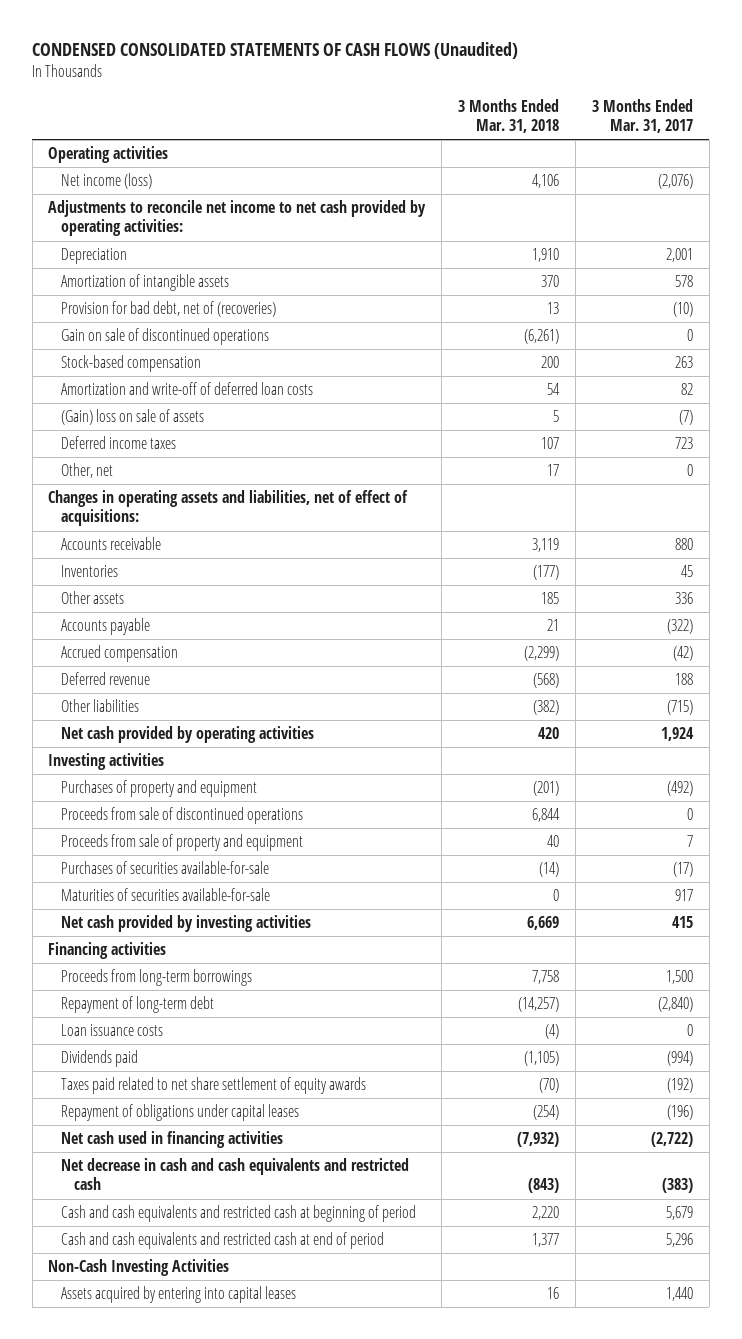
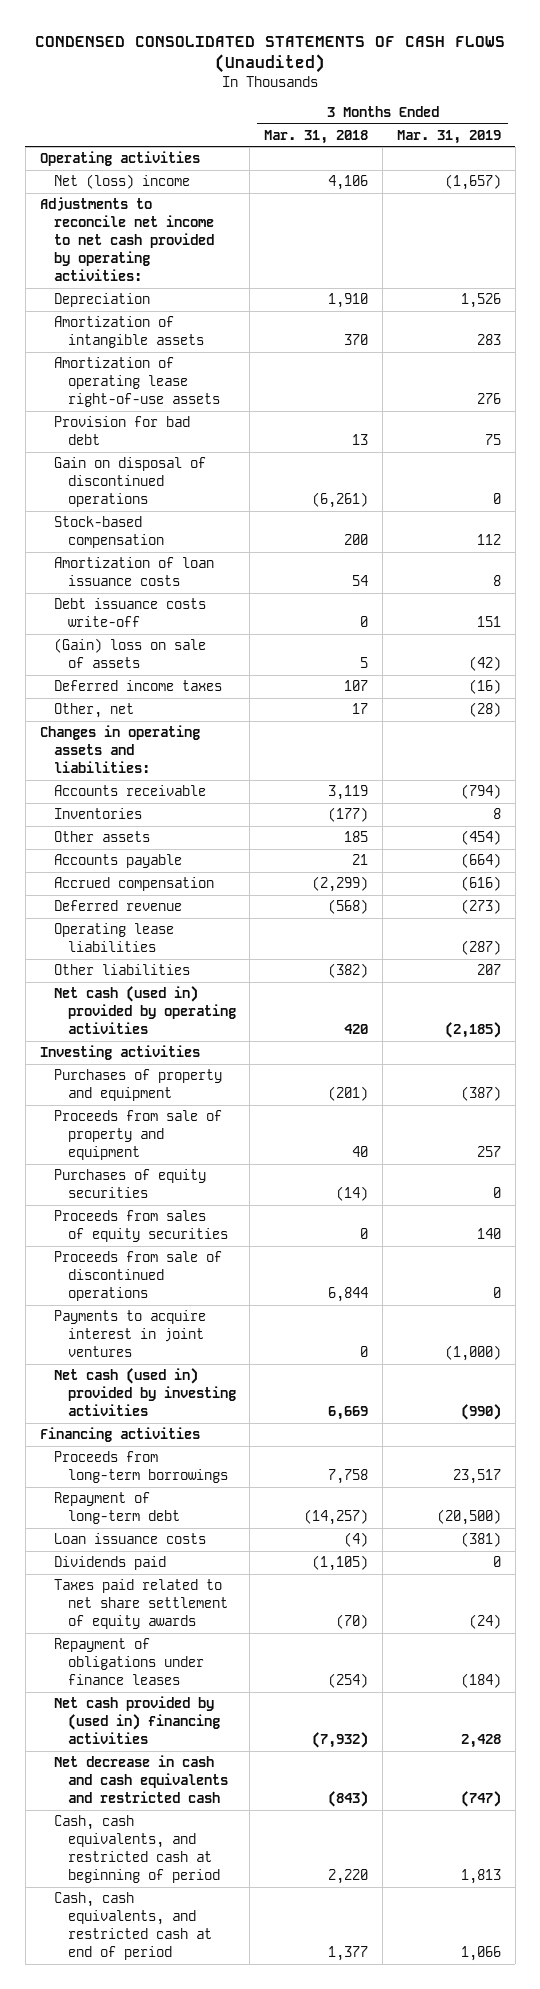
[592,98,694,134] 3 Months Ended Mar. 31, 2017 -> none
none -> [396,129,501,144] Mar. 31, 2019
[61,173,153,190] Net income (loss) -> [53,174,190,190] Net (loss) income
none -> [53,357,220,408] Amortization of operating lease right-of-use assets
[61,301,277,318] Provision for bad debt, net of (recoveries) -> [53,416,190,446] Provision for bad debt
[61,328,270,346] Gain on sale of discontinued operations -> [53,457,206,508] Gain on disposal of discontinued operations
[61,382,314,396] Amortization and write-off of deferred loan costs -> [53,557,214,587] Amortization of loan issuance costs
none -> [53,598,206,628] Debt issuance costs write-off
[48,490,409,527] Changes in operating assets and liabilities, net of effect of acquisitions: -> [39,725,200,774] Changes in operating assets and liabilities:
none -> [53,923,174,953] Operating lease liabilities
[61,726,315,744] Net cash provided by operating activities -> [53,986,236,1035] Net cash (used in) provided by operating activities
[61,861,270,875] Purchases of securities available-for-sale -> [53,1169,206,1199] Purchases of equity securities
[61,888,271,902] Maturities of securities available-for-sale -> [53,1210,228,1243] Proceeds from sales of equity securities
[61,807,304,825] Proceeds from sale of discontinued operations -> [53,1251,222,1302] Proceeds from sale of discontinued operations
none -> [53,1310,206,1358] Payments to acquire interest in joint ventures
[61,915,312,933] Net cash provided by investing activities -> [53,1368,236,1417] Net cash (used in) provided by investing activities
[61,1104,300,1122] Repayment of obligations under capital leases -> [53,1638,204,1686] Repayment of obligations under finance leases
[61,1131,284,1149] Net cash used in financing activities -> [53,1696,220,1745] Net cash provided by (used in) financing activities
[48,1259,230,1277] Non-Cash Investing Activities -> none
[61,1286,297,1304] Assets acquired by entering into capital leases -> none
[61,1205,417,1223] Cash and cash equivalents and restricted cash at beginning of period -> [53,1815,220,1884] Cash, cash equivalents, and restricted cash at beginning of period
[61,1232,385,1250] Cash and cash equivalents and restricted cash at end of period -> [53,1892,212,1961] Cash, cash equivalents, and restricted cash at end of period

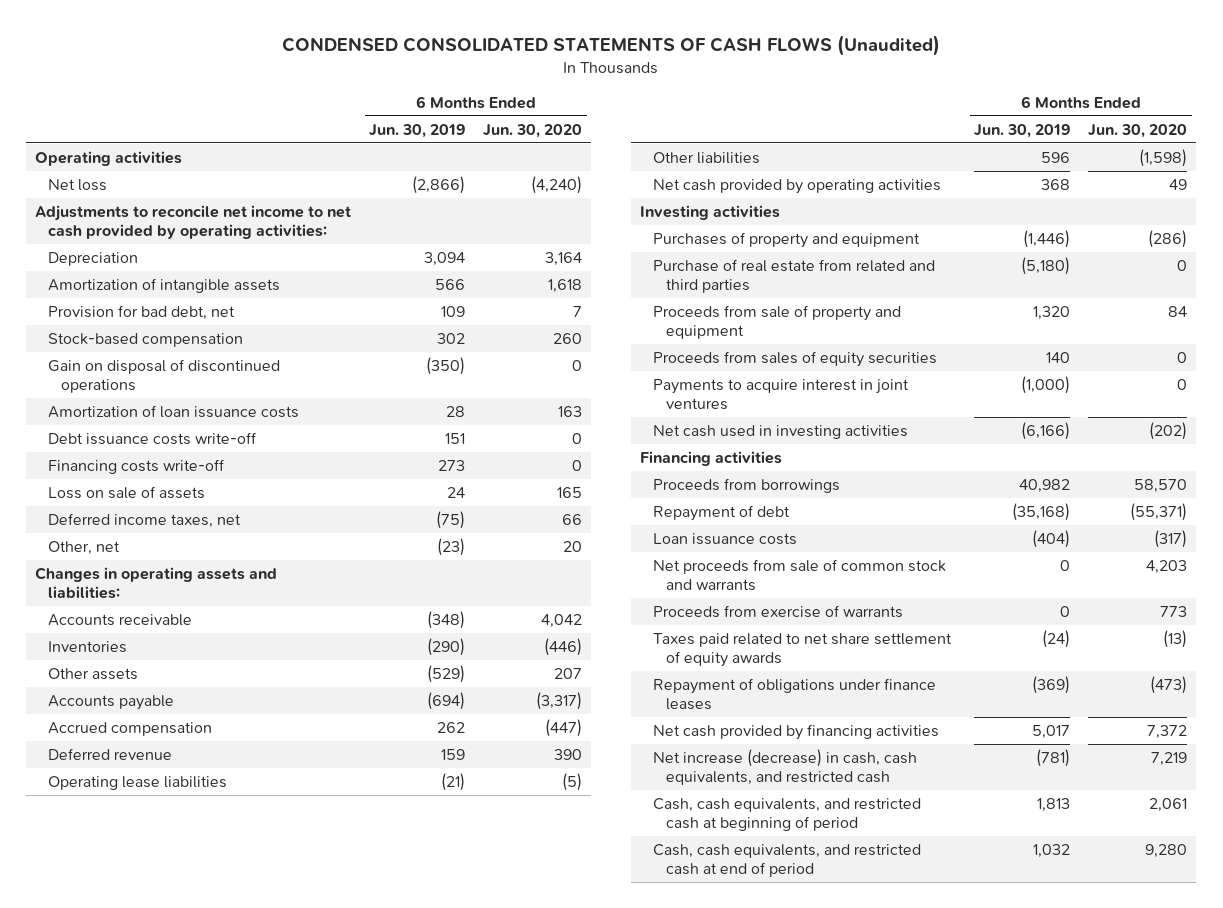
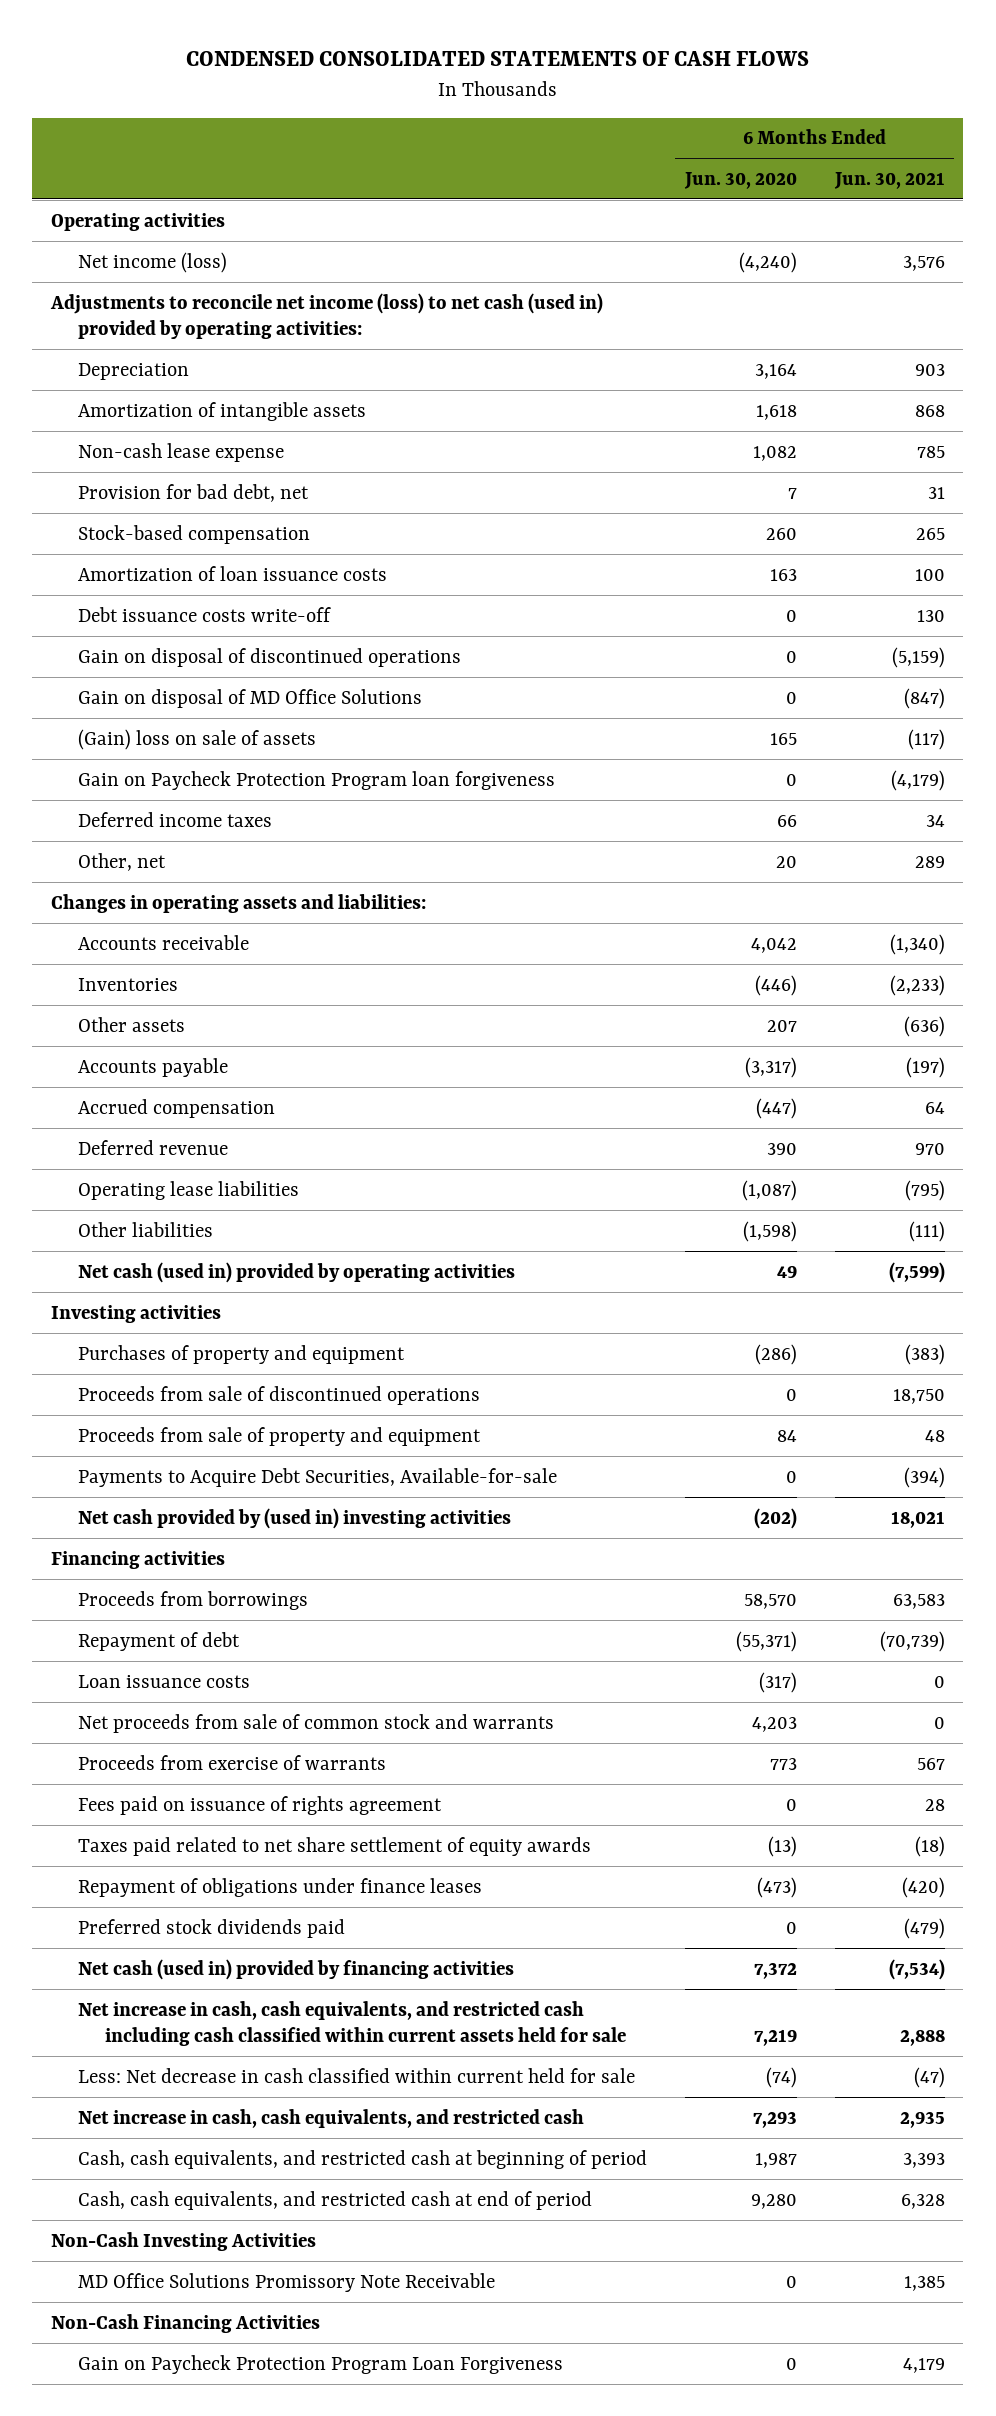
[282,35,941,57] CONDENSED CONSOLIDATED STATEMENTS OF CASH FLOWS (Unaudited) -> [185,51,809,67] CONDENSED CONSOLIDATED STATEMENTS OF CASH FLOWS
[369,123,466,138] Jun. 30, 2019 -> none
none -> [833,171,945,189] Jun. 30, 2021
[48,178,108,191] Net loss -> [78,251,228,273] Net income (loss)
[35,204,352,239] Adjustments to reconcile net income to net cash provided by operating activities: -> [50,292,604,339] Adjustments to reconcile net income (loss) to net cash (used in) provided by operating activities:
none -> [78,442,285,462] Non-cash lease expense
[48,458,226,474] Financing costs write-off -> none
[48,358,281,393] Gain on disposal of discontinued operations -> [78,647,462,667] Gain on disposal of discontinued operations
none -> [78,688,423,708] Gain on disposal of MD Office Solutions
[48,485,206,499] Loss on sale of assets -> [78,728,317,750] (Gain) loss on sale of assets
none -> [78,770,556,790] Gain on Paycheck Protection Program loan forgiveness
[48,512,242,528] Deferred income taxes, net -> [78,811,273,827] Deferred income taxes
[562,772,583,791] (5) -> [741,1179,797,1201] (1,087)
[653,178,942,194] Net cash provided by operating activities -> [78,1261,516,1283] Net cash (used in) provided by operating activities
[653,258,936,293] Purchase of real estate from related and third parties -> none
none -> [78,1385,481,1405] Proceeds from sale of discontinued operations
[653,350,938,367] Proceeds from sales of equity securities -> none
[653,378,910,410] Payments to acquire interest in joint ventures -> none
none -> [78,1467,558,1487] Payments to Acquire Debt Securities, Available-for-sale
[653,424,909,439] Net cash used in investing activities -> [78,1507,512,1529] Net cash provided by (used in) investing activities
none -> [78,1795,443,1815] Fees paid on issuance of rights agreement
none -> [78,1918,346,1938] Preferred stock dividends paid
[653,723,940,740] Net cash provided by financing activities -> [78,1958,515,1980] Net cash (used in) provided by financing activities
none -> [78,2000,626,2046] Net increase in cash, cash equivalents, and restricted cash including cash classified within current assets held for sale
none -> [78,2067,636,2083] Less: Net decrease in cash classified within current held for sale
[653,748,918,785] Net increase (decrease) in cash, cash equivalents, and restricted cash -> [78,2108,585,2128] Net increase in cash, cash equivalents, and restricted cash
[1151,751,1188,766] 7,219 -> [752,2110,797,2128] 7,293
[1149,797,1188,812] 2,061 -> [754,2152,797,2168] 1,987
none -> [51,2231,317,2251] Non-Cash Investing Activities
none -> [78,2272,496,2292] MD Office Solutions Promissory Note Receivable
none -> [51,2313,321,2333] Non-Cash Financing Activities
none -> [78,2354,564,2374] Gain on Paycheck Protection Program Loan Forgiveness

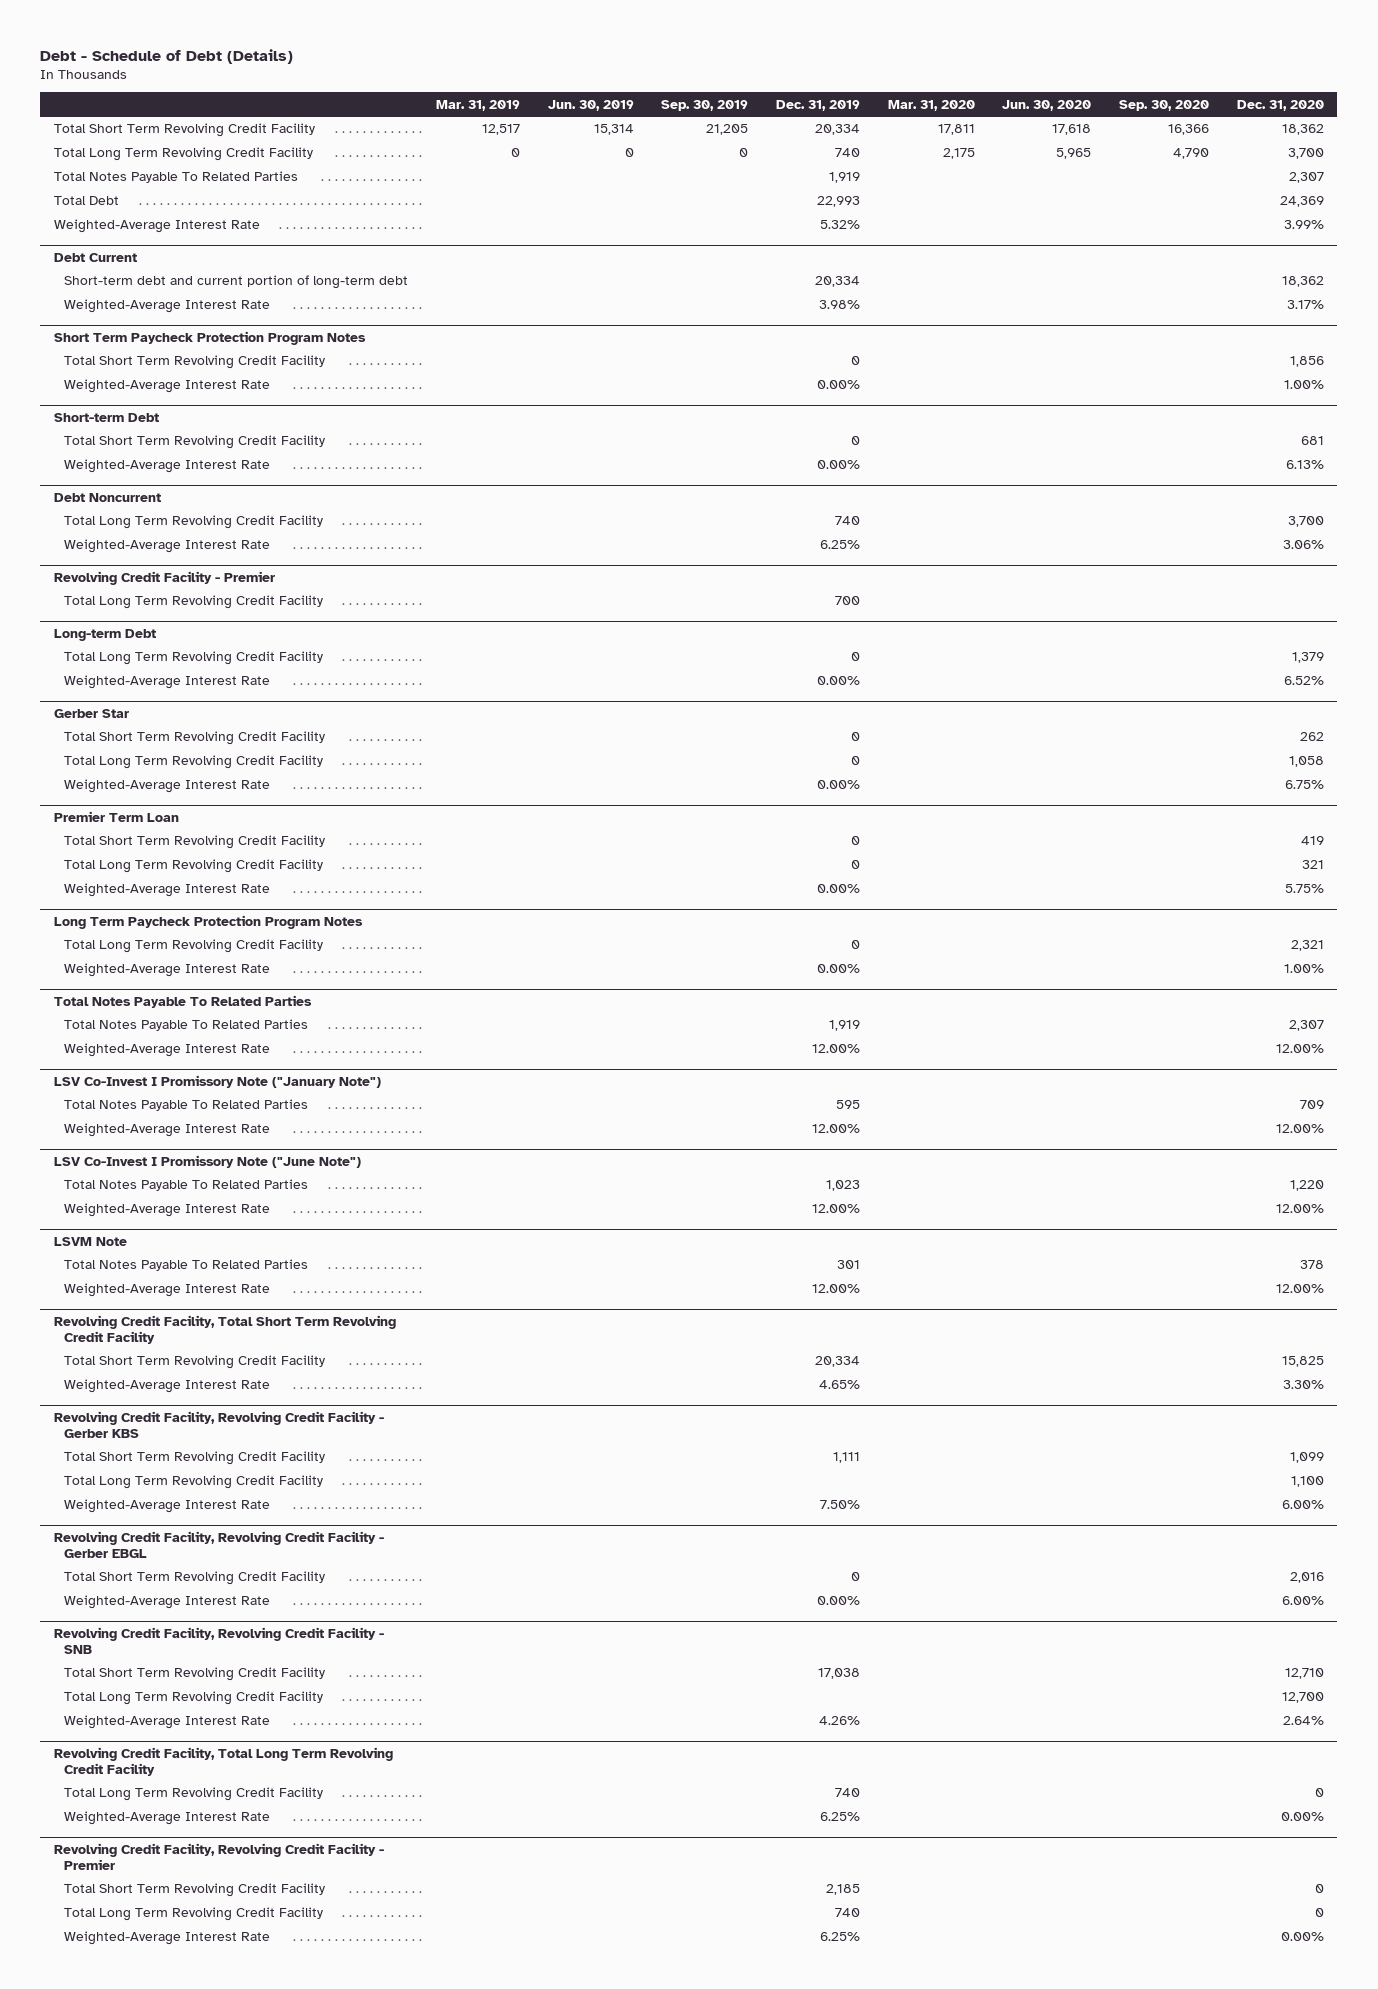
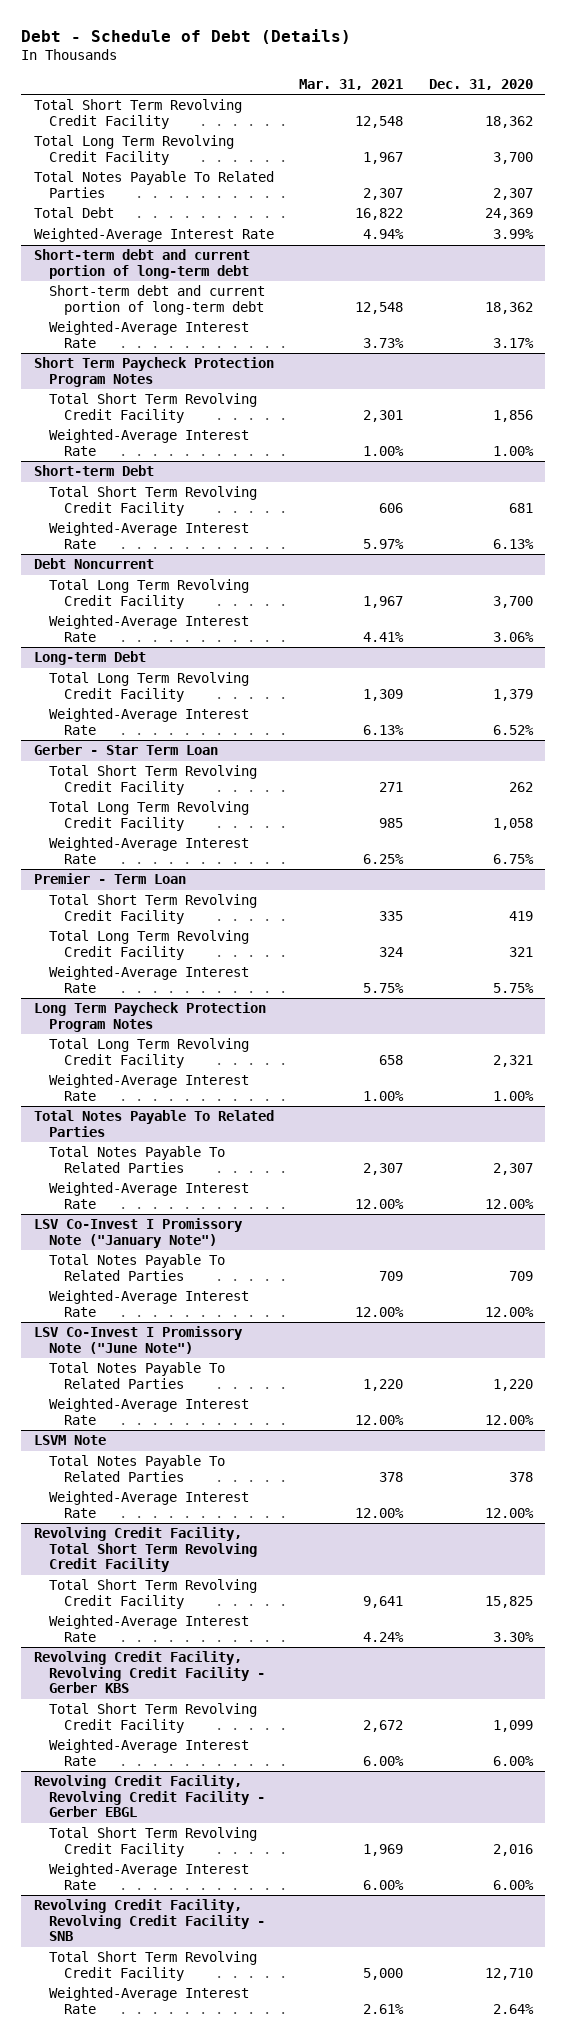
[436,99,521,111] Mar. 31, 2019 -> none
[547,99,634,111] Jun. 30, 2019 -> none
[661,99,749,111] Sep. 30, 2019 -> none
[776,99,861,111] Dec. 31, 2019 -> none
[887,99,975,111] Mar. 31, 2020 -> none
[1002,99,1092,111] Jun. 30, 2020 -> none
[1118,99,1209,111] Sep. 30, 2020 -> none
none -> [299,78,404,90] Mar. 31, 2021
[54,252,138,262] Debt Current -> [34,249,251,279] Short-term debt and current portion of long-term debt
[54,570,276,585] Revolving Credit Facility - Premier -> none
[64,595,324,610] Total Long Term Revolving Credit Facility -> none
[54,708,130,718] Gerber Star -> [34,744,219,756] Gerber - Star Term Loan
[54,810,180,822] Premier Term Loan -> [34,873,187,885] Premier - Term Loan
[64,1475,324,1490] Total Long Term Revolving Credit Facility -> none
[64,1691,324,1706] Total Long Term Revolving Credit Facility -> none
[54,1746,394,1776] Revolving Credit Facility, Total Long Term Revolving Credit Facility -> none
[64,1787,324,1802] Total Long Term Revolving Credit Facility -> none
[64,1811,271,1826] Weighted-Average Interest Rate -> none
[54,1842,385,1870] Revolving Credit Facility, Revolving Credit Facility - Premier -> none
[64,1883,326,1898] Total Short Term Revolving Credit Facility -> none
[64,1907,324,1922] Total Long Term Revolving Credit Facility -> none
[64,1931,271,1946] Weighted-Average Interest Rate -> none

